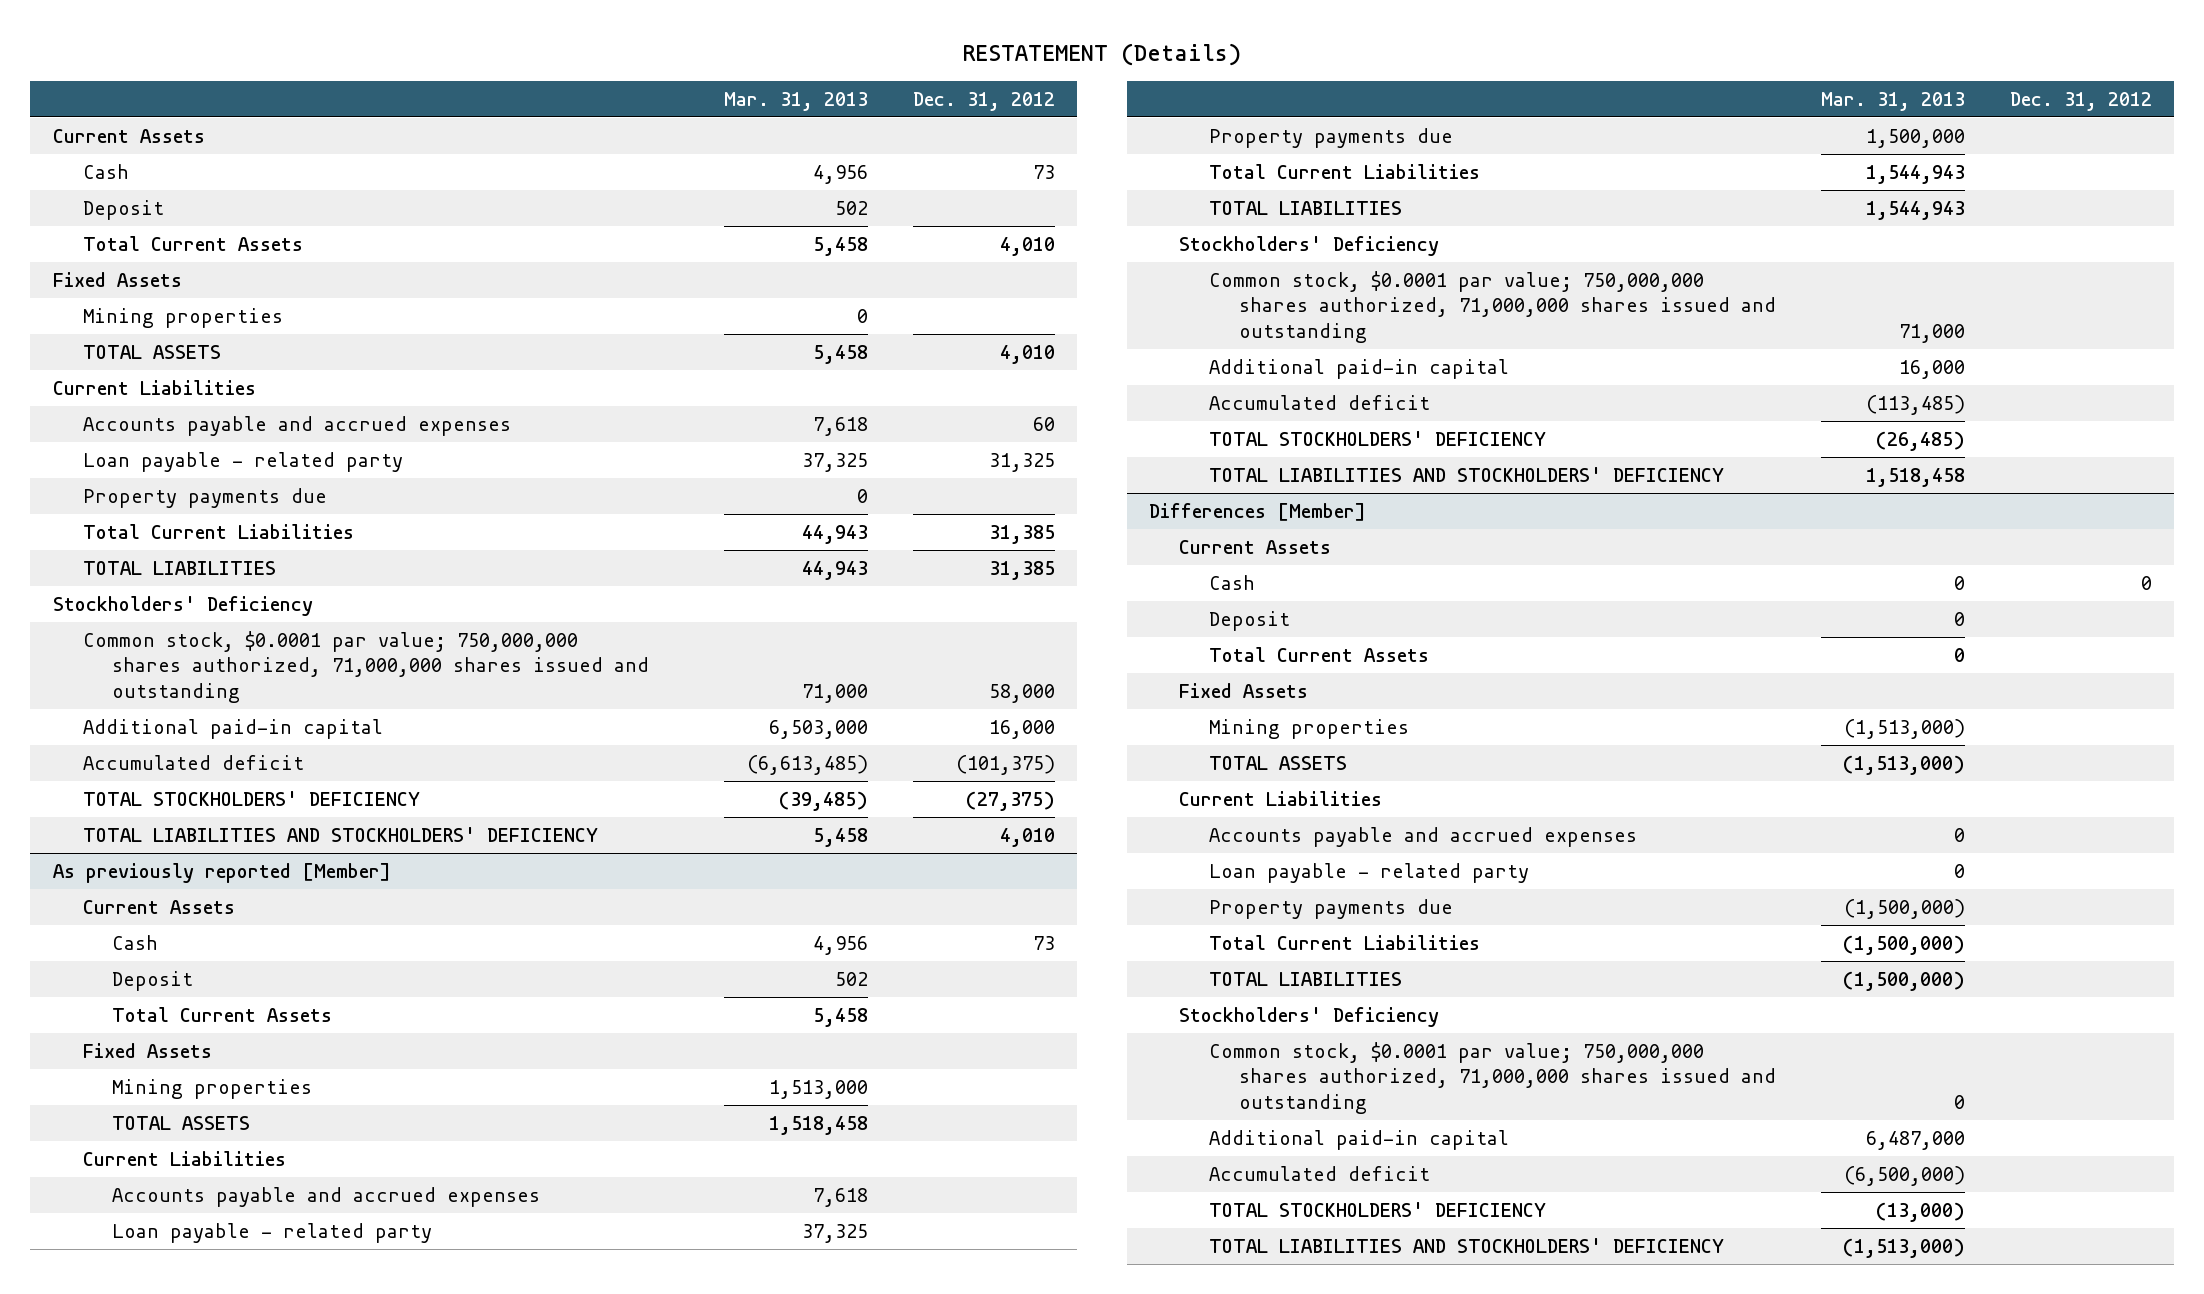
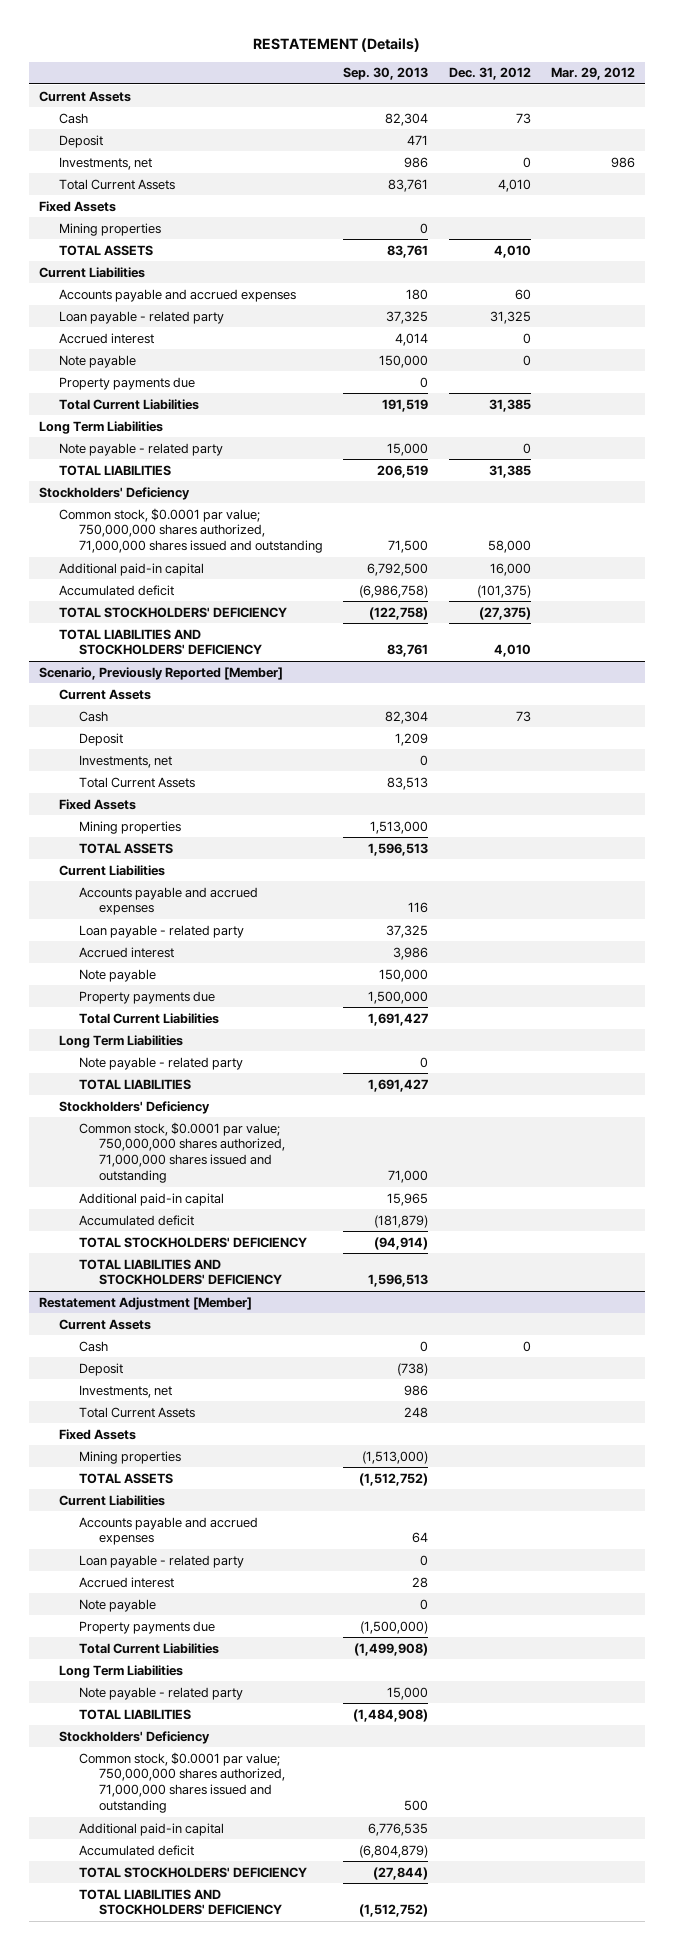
[724,91,869,111] Mar. 31, 2013 -> none
none -> [343,67,429,81] Sep. 30, 2013
none -> [550,67,635,81] Mar. 29, 2012
none -> [59,156,153,170] Investments, net
none -> [59,332,155,344] Accrued interest
none -> [59,354,137,368] Note payable
none -> [39,420,164,434] Long Term Liabilities
none -> [59,442,224,456] Note payable - related party
[52,862,391,883] As previously reported [Member] -> [39,666,284,680] Scenario, Previously Reported [Member]
none -> [79,754,173,768] Investments, net
none -> [79,946,175,958] Accrued interest
none -> [79,968,157,982] Note payable
none -> [59,1034,184,1048] Long Term Liabilities
none -> [79,1056,244,1070] Note payable - related party
[1149,502,1367,521] Differences [Member] -> [39,1296,253,1310] Restatement Adjustment [Member]
none -> [79,1384,173,1398] Investments, net
none -> [79,1576,175,1588] Accrued interest
none -> [79,1598,157,1612] Note payable
none -> [59,1664,184,1678] Long Term Liabilities
none -> [79,1686,244,1700] Note payable - related party

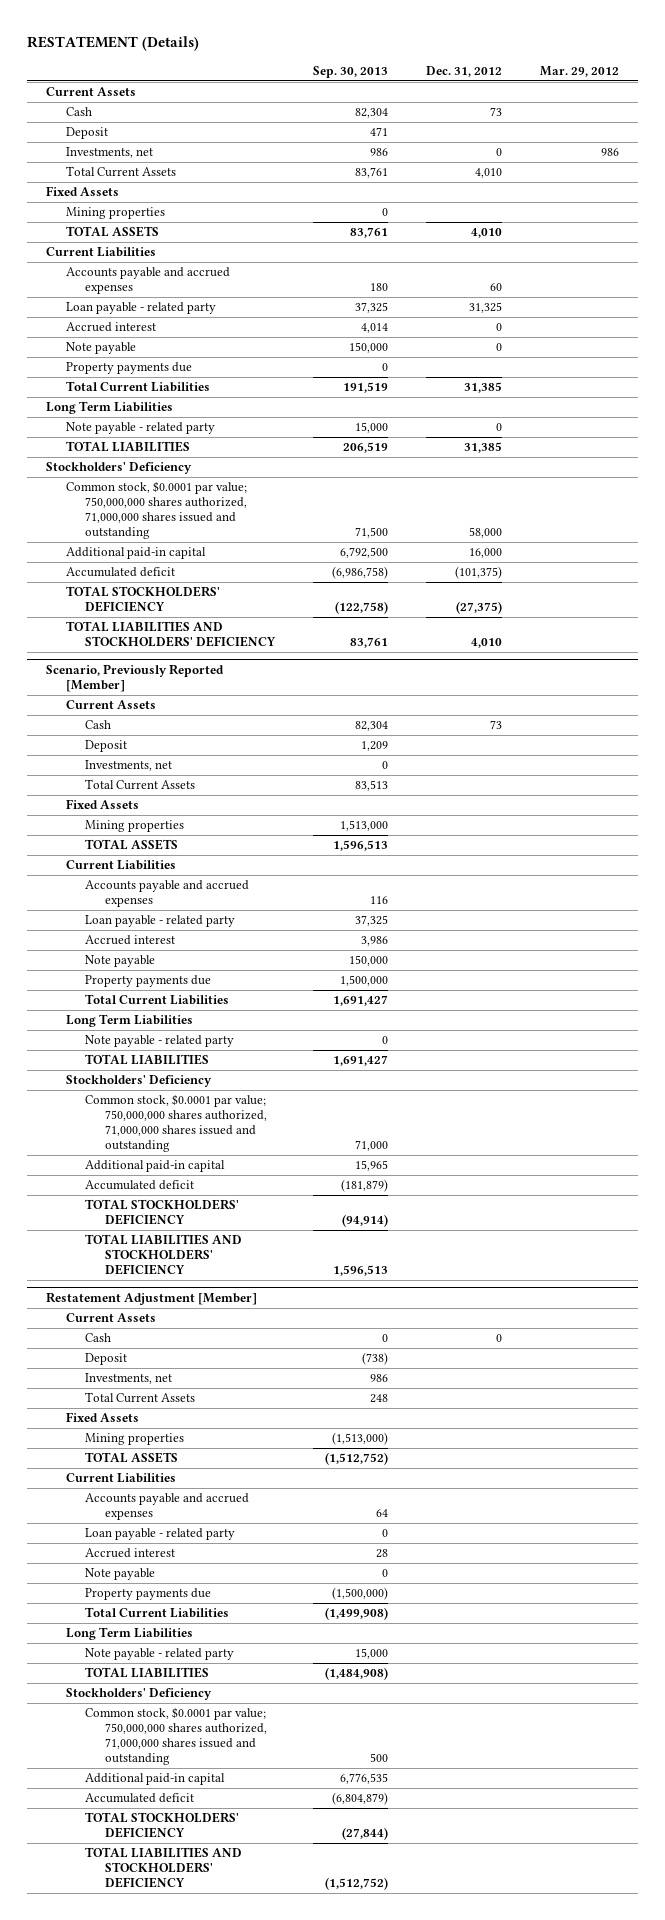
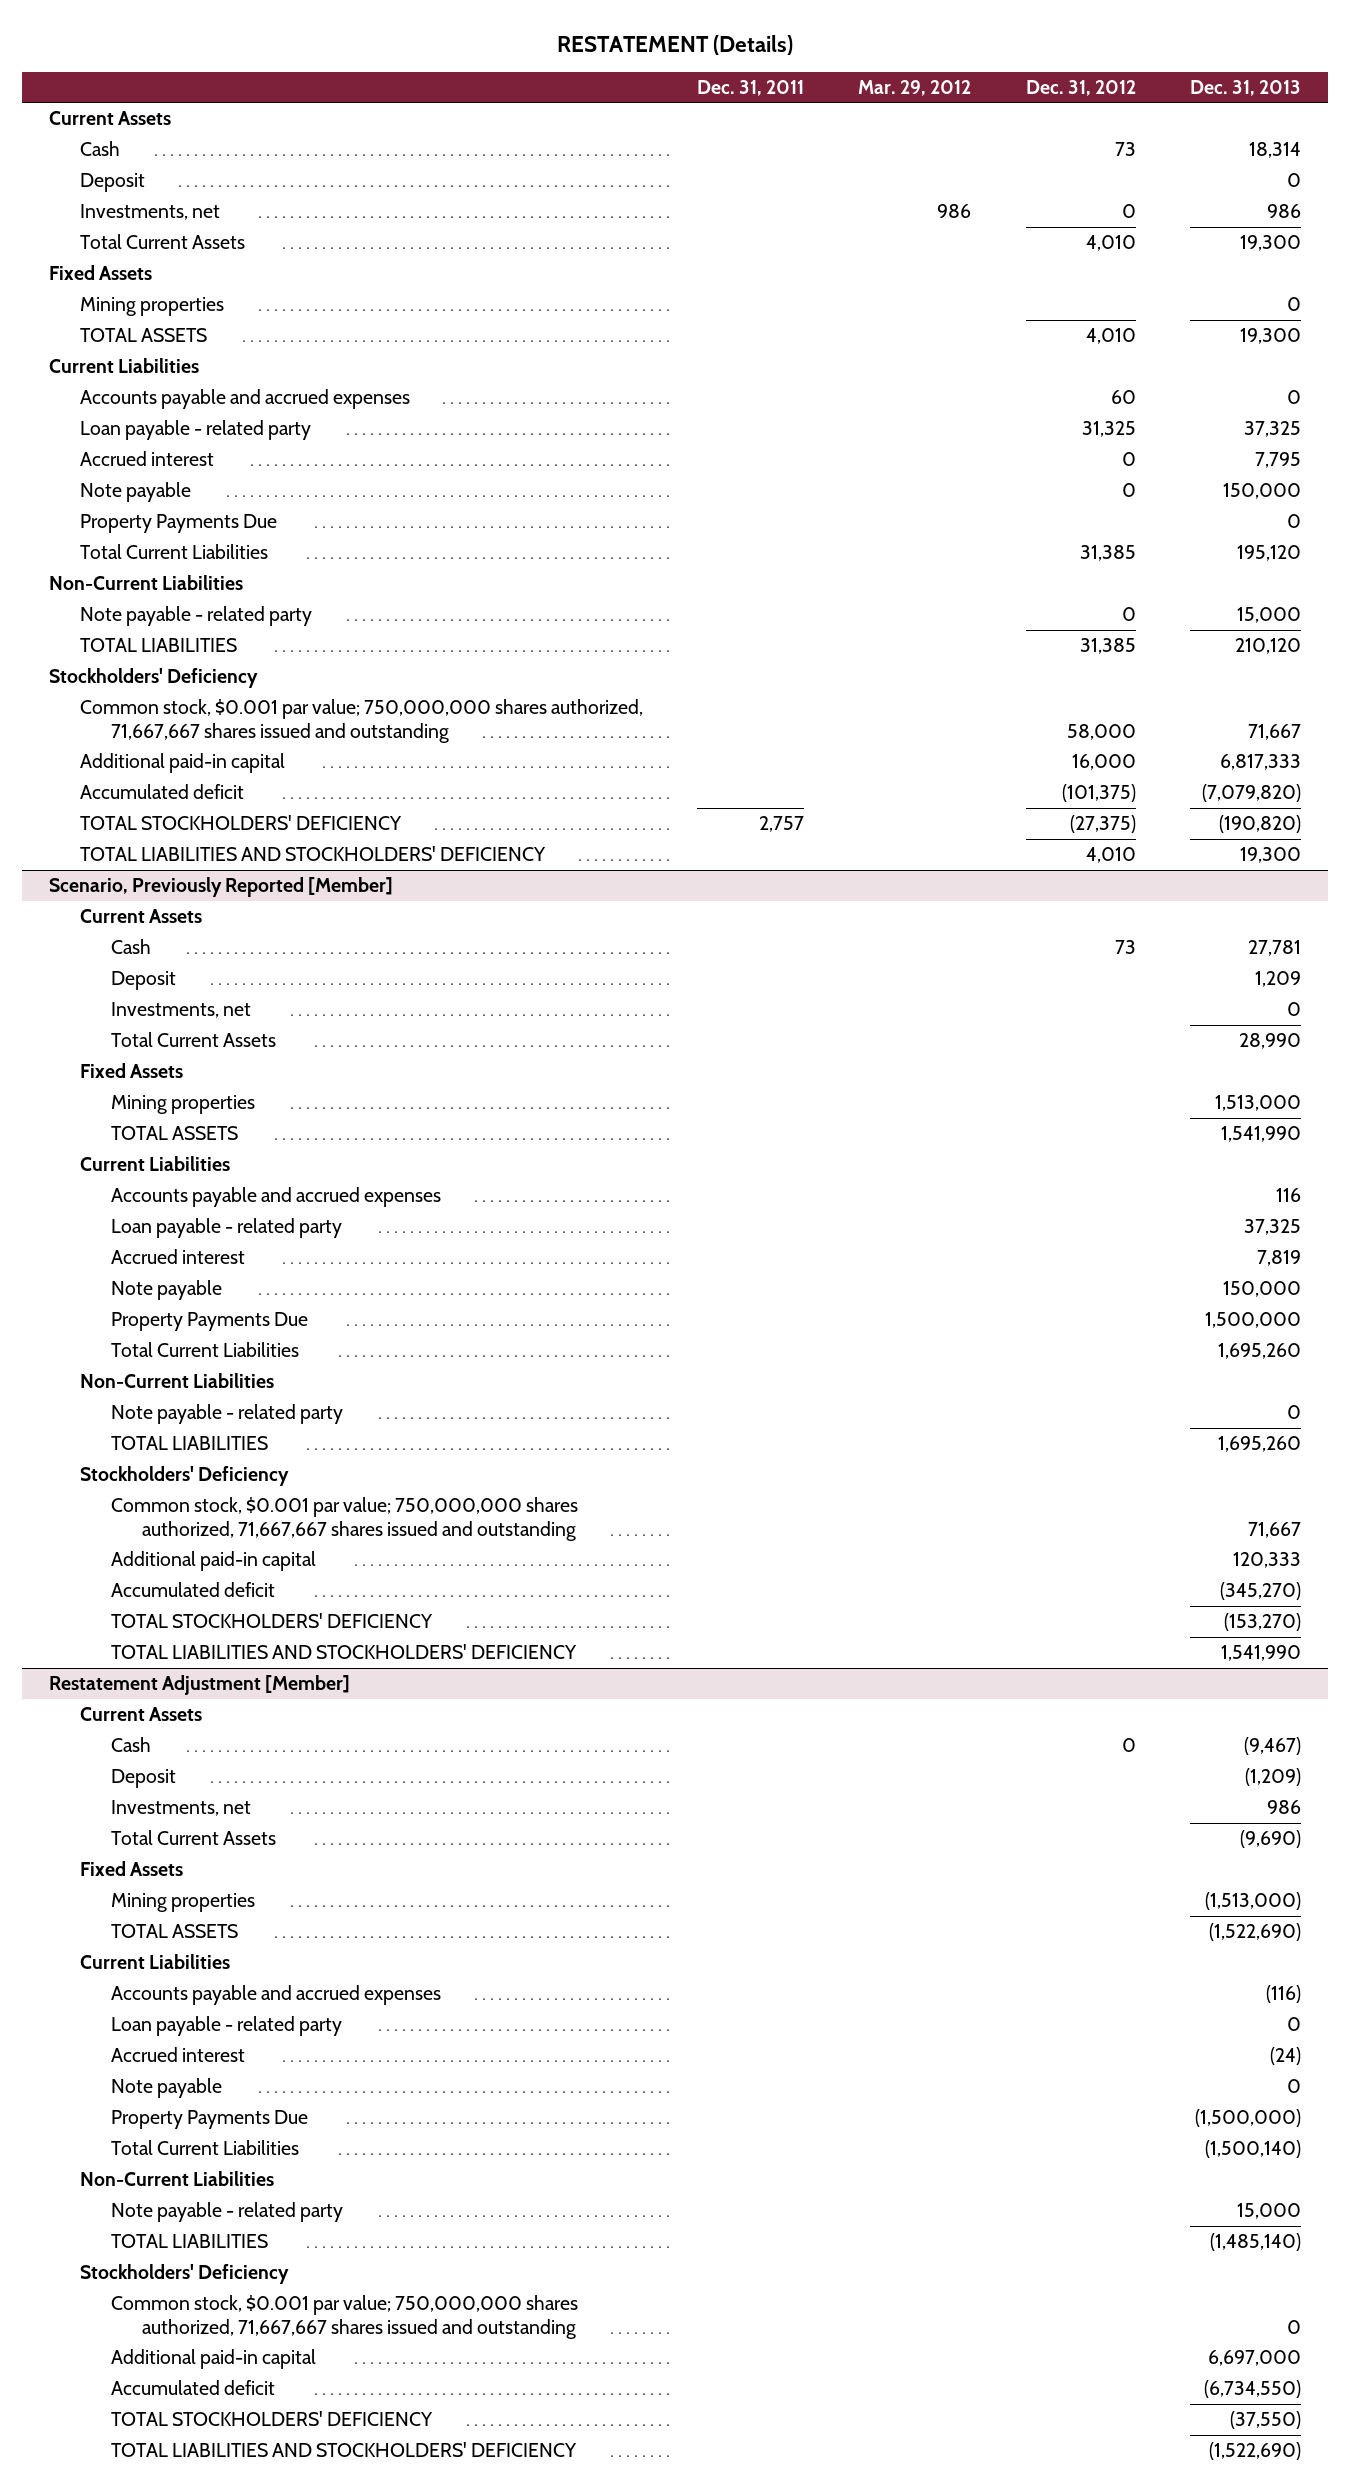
[313,65,389,78] Sep. 30, 2013 -> none
none -> [697,79,805,96] Dec. 31, 2011
none -> [1189,79,1301,96] Dec. 31, 2013
[65,362,192,375] Property payments due -> [79,514,277,534] Property Payments Due
[45,401,173,415] Long Term Liabilities -> [48,575,243,591] Non-Current Liabilities
[65,481,248,540] Common stock, $0.0001 par value; 750,000,000 shares authorized, 71,000,000 shares issued and outstanding -> [79,699,643,743] Common stock, $0.001 par value; 750,000,000 shares authorized, 71,667,667 shares issued and outstanding
[85,975,212,988] Property payments due -> [111,1312,309,1332] Property Payments Due
[65,1014,193,1028] Long Term Liabilities -> [79,1373,274,1389] Non-Current Liabilities
[85,1094,267,1153] Common stock, $0.0001 par value; 750,000,000 shares authorized, 71,000,000 shares issued and outstanding -> [111,1497,579,1541] Common stock, $0.001 par value; 750,000,000 shares authorized, 71,667,667 shares issued and outstanding
[85,1588,212,1601] Property payments due -> [111,2110,309,2130] Property Payments Due
[65,1627,193,1641] Long Term Liabilities -> [79,2171,274,2187] Non-Current Liabilities
[85,1707,267,1766] Common stock, $0.0001 par value; 750,000,000 shares authorized, 71,000,000 shares issued and outstanding -> [111,2295,579,2339] Common stock, $0.001 par value; 750,000,000 shares authorized, 71,667,667 shares issued and outstanding

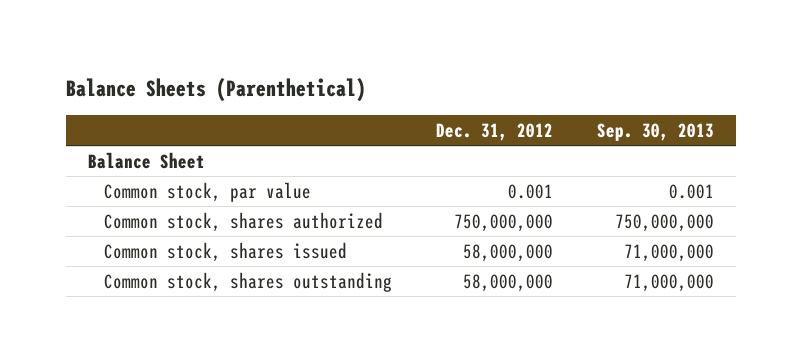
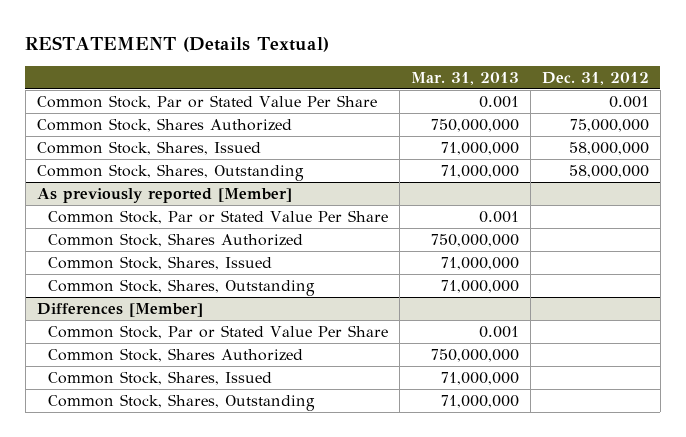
[65,77,366,102] Balance Sheets (Parenthetical) -> [25,35,330,52] RESTATEMENT (Details Textual)
[596,122,714,141] Sep. 30, 2013 -> none
none -> [411,71,520,85] Mar. 31, 2013
[87,151,205,169] Balance Sheet -> none
[103,181,311,202] Common stock, par value -> [36,94,377,109] Common Stock, Par or Stated Value Per Share
[103,211,383,232] Common stock, shares authorized -> [36,117,292,132] Common Stock, Shares Authorized
[453,213,553,232] 750,000,000 -> [569,118,649,132] 75,000,000
[103,241,347,262] Common stock, shares issued -> [36,140,261,155] Common Stock, Shares, Issued
[103,271,392,292] Common stock, shares outstanding -> [36,163,304,181] Common Stock, Shares, Outstanding
none -> [36,187,292,203] As previously reported [Member]
none -> [48,209,389,224] Common Stock, Par or Stated Value Per Share
none -> [48,232,304,247] Common Stock, Shares Authorized
none -> [48,255,273,270] Common Stock, Shares, Issued
none -> [48,278,316,296] Common Stock, Shares, Outstanding
none -> [36,302,203,317] Differences [Member]
none -> [48,324,389,339] Common Stock, Par or Stated Value Per Share
none -> [48,347,304,362] Common Stock, Shares Authorized
none -> [48,370,273,385] Common Stock, Shares, Issued
none -> [48,393,316,411] Common Stock, Shares, Outstanding

